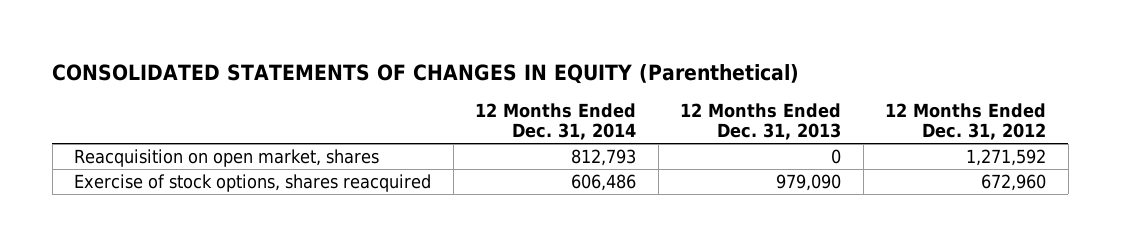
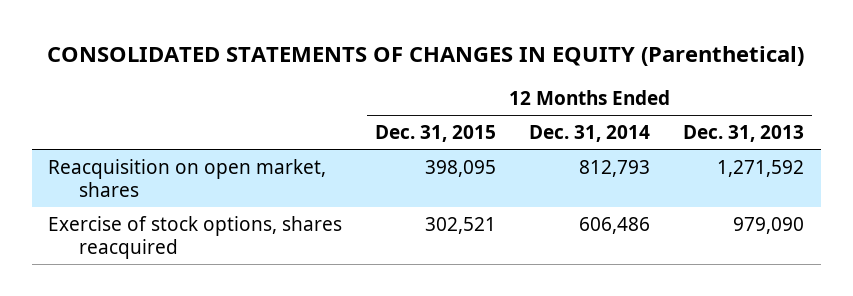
[885,102,1047,140] 12 Months Ended Dec. 31, 2012 -> none
none -> [375,125,497,143] Dec. 31, 2015
[831,149,842,165] 0 -> [717,159,805,177] 1,271,592

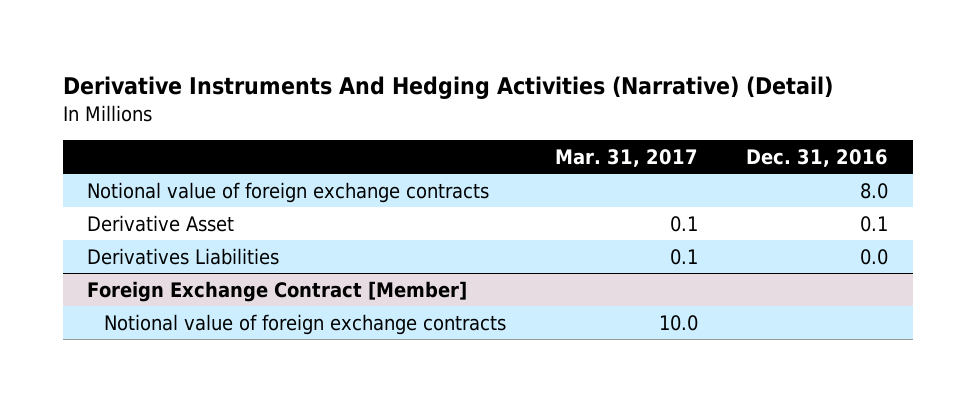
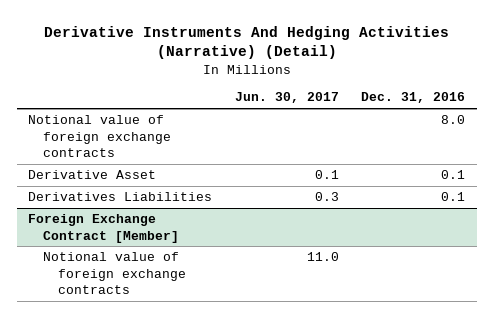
[554,149,698,168] Mar. 31, 2017 -> none
none -> [234,92,339,104] Jun. 30, 2017
[860,248,889,265] 0.0 -> [441,192,466,202] 0.1

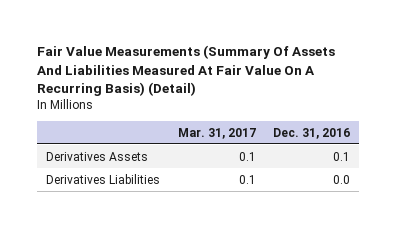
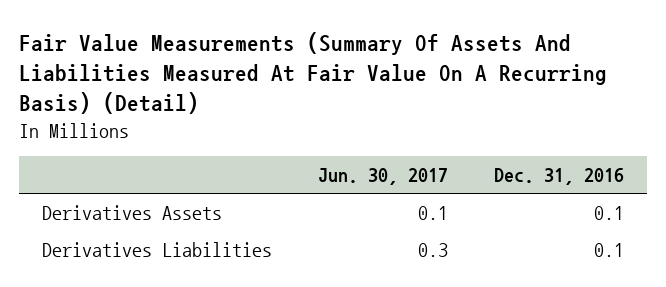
[177,127,256,139] Mar. 31, 2017 -> none
none -> [317,168,448,186] Jun. 30, 2017
[333,174,351,184] 0.0 -> [593,242,624,257] 0.1

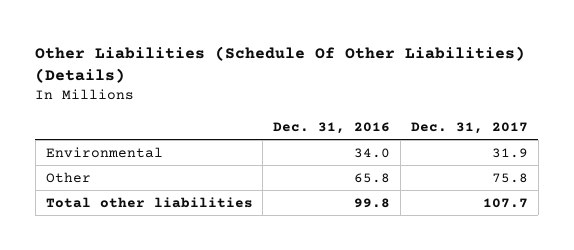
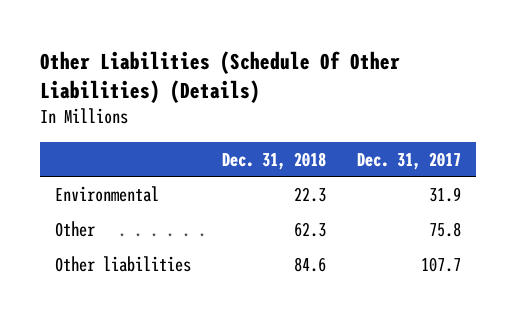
[273,121,391,134] Dec. 31, 2016 -> none
none -> [221,151,326,170] Dec. 31, 2018
[45,196,253,208] Total other liabilities -> [55,255,192,272] Other liabilities

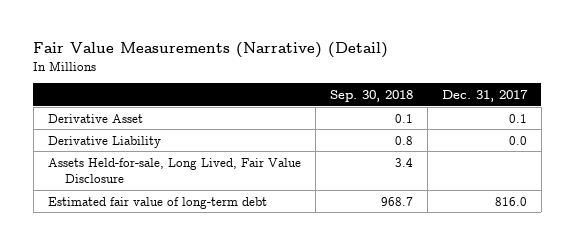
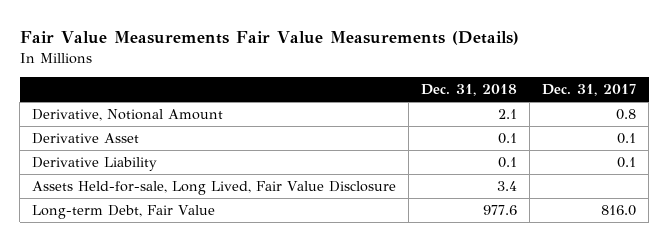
[33,42,389,59] Fair Value Measurements (Narrative) (Detail) -> [19,30,519,45] Fair Value Measurements Fair Value Measurements (Details)
[329,89,413,102] Sep. 30, 2018 -> none
none -> [421,84,518,97] Dec. 31, 2018
none -> [32,108,224,121] Derivative, Notional Amount
[508,135,527,145] 0.0 -> [617,156,637,168] 0.1
[47,196,267,209] Estimated fair value of long-term debt -> [32,204,216,219] Long-term Debt, Fair Value

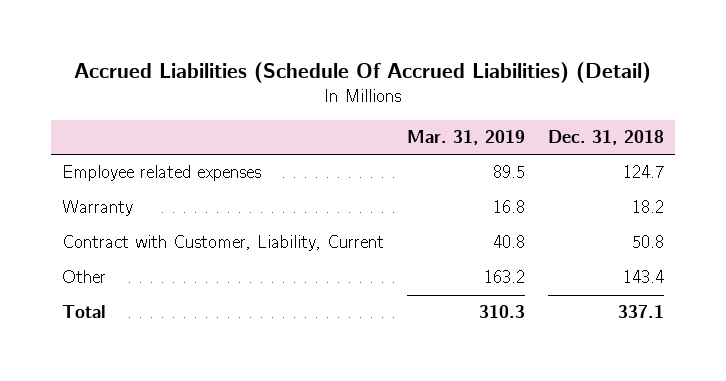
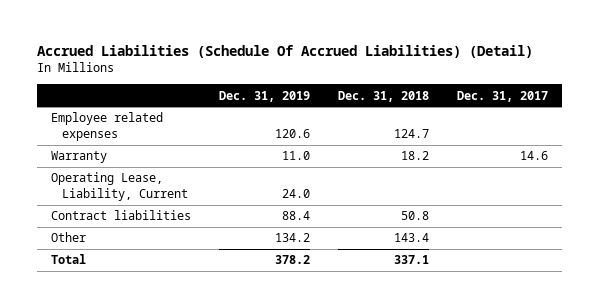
[407,130,526,146] Mar. 31, 2019 -> none
none -> [219,90,311,102] Dec. 31, 2019
none -> [457,90,549,102] Dec. 31, 2017
[62,235,385,252] Contract with Customer, Liability, Current -> none
none -> [51,172,188,201] Operating Lease, Liability, Current
none -> [51,210,192,221] Contract liabilities

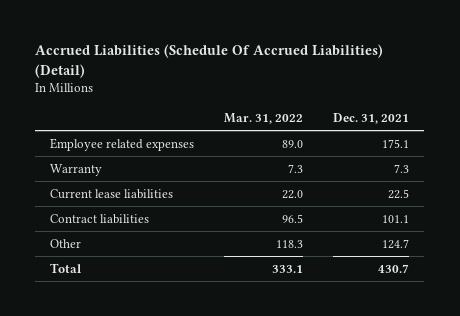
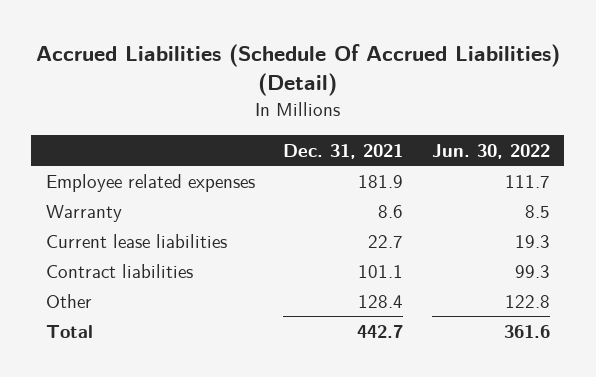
[224,112,304,124] Mar. 31, 2022 -> none
none -> [432,143,551,159] Jun. 30, 2022
[382,138,410,148] 175.1 -> [358,174,404,188] 181.9
[394,163,410,173] 7.3 -> [378,204,404,218] 8.6
[388,188,410,199] 22.5 -> [368,234,404,248] 22.7
[382,238,410,249] 124.7 -> [358,294,404,308] 128.4
[378,263,410,273] 430.7 -> [357,324,404,338] 442.7

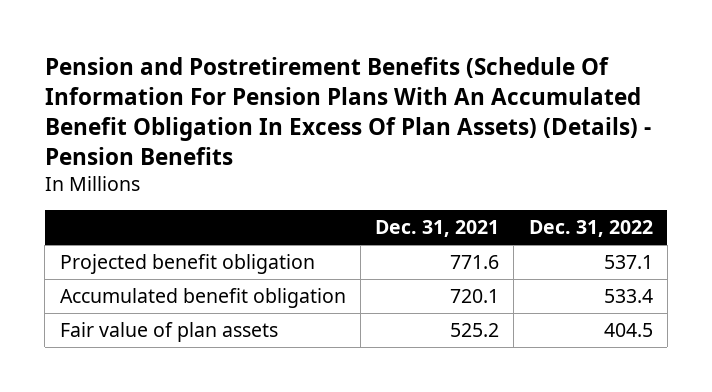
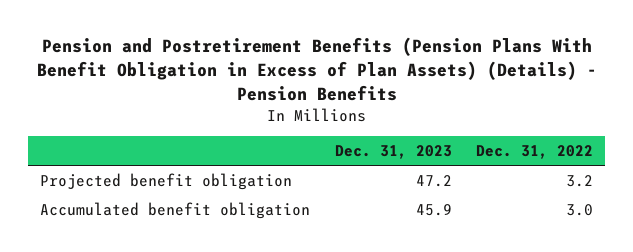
[44,56,651,165] Pension and Postretirement Benefits (Schedule Of Information For Pension Plans With An Accumulated Benefit Obligation In Excess Of Plan Assets) (Details) - Pension Benefits -> [36,36,597,101] Pension and Postretirement Benefits (Pension Plans With Benefit Obligation in Excess of Plan Assets) (Details) - Pension Benefits
[375,220,500,238] Dec. 31, 2021 -> none
none -> [334,144,452,159] Dec. 31, 2023
[59,321,278,342] Fair value of plan assets -> none
[603,254,653,269] 537.1 -> [565,174,593,187] 3.2
[603,288,653,303] 533.4 -> [565,203,593,216] 3.0

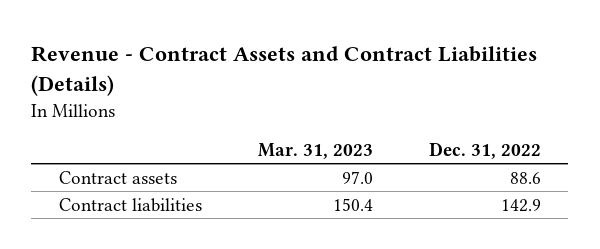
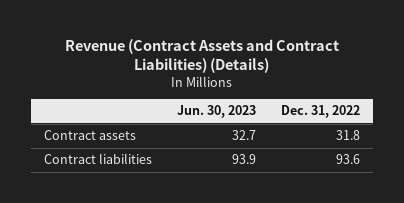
[31,46,538,96] Revenue - Contract Assets and Contract Liabilities (Details) -> [65,38,340,73] Revenue (Contract Assets and Contract Liabilities) (Details)
[257,143,373,160] Mar. 31, 2023 -> none
none -> [177,105,257,119] Jun. 30, 2023
[509,171,541,184] 88.6 -> [336,130,361,141] 31.8
[500,198,541,212] 142.9 -> [336,154,361,165] 93.6

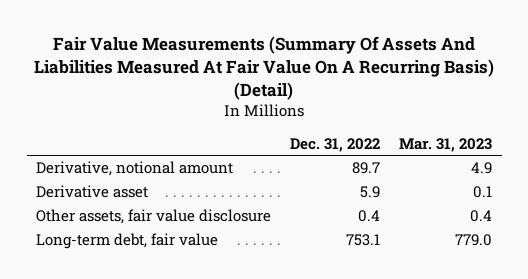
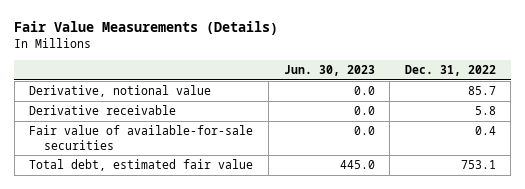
[34,35,495,101] Fair Value Measurements (Summary Of Assets And Liabilities Measured At Fair Value On A Recurring Basis) (Detail) -> [14,21,279,36] Fair Value Measurements (Details)
[399,137,493,152] Mar. 31, 2023 -> none
none -> [283,64,375,76] Jun. 30, 2023
[36,161,234,177] Derivative, notional amount -> [29,85,212,98] Derivative, notional value
[352,162,381,175] 89.7 -> [467,86,496,96] 85.7
[36,185,149,199] Derivative asset -> [29,105,177,116] Derivative receivable
[360,186,381,199] 5.9 -> [474,106,496,116] 5.8
[36,209,272,225] Other assets, fair value disclosure -> [29,125,254,150] Fair value of available-for-sale securities
[36,233,219,250] Long-term debt, fair value -> [29,159,254,172] Total debt, estimated fair value

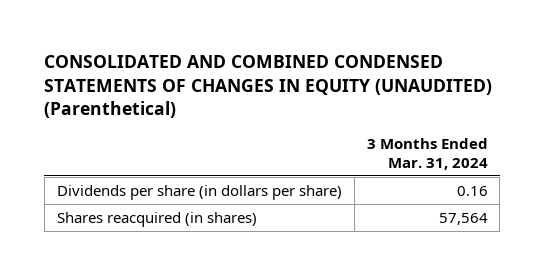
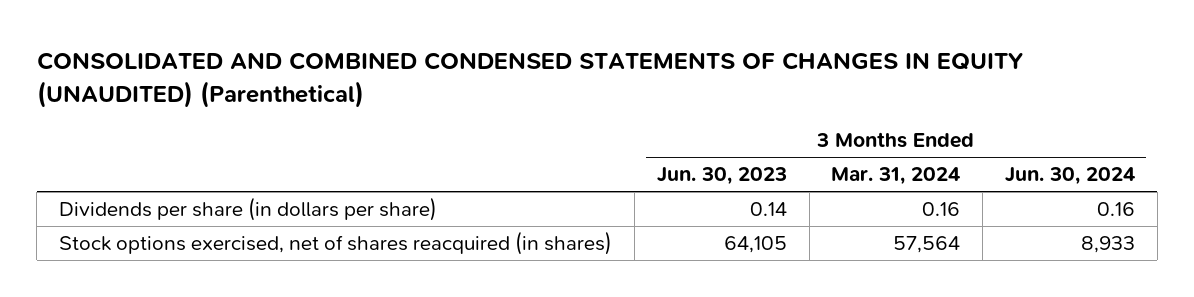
none -> [656,167,787,186] Jun. 30, 2023
none -> [1005,167,1136,186] Jun. 30, 2024
[56,211,257,227] Shares reacquired (in shares) -> [59,231,613,256] Stock options exercised, net of shares reacquired (in shares)

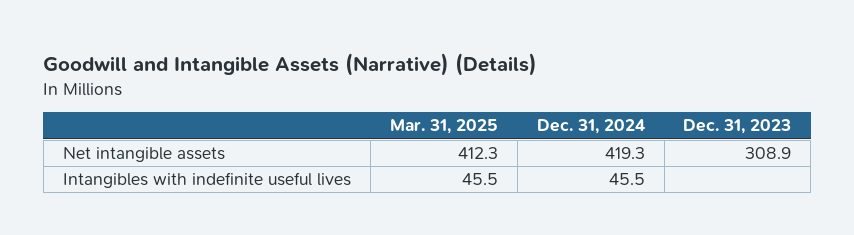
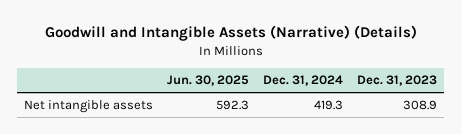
[389,119,498,135] Mar. 31, 2025 -> none
none -> [167,74,250,86] Jun. 30, 2025
[62,172,351,189] Intangibles with indefinite useful lives -> none

